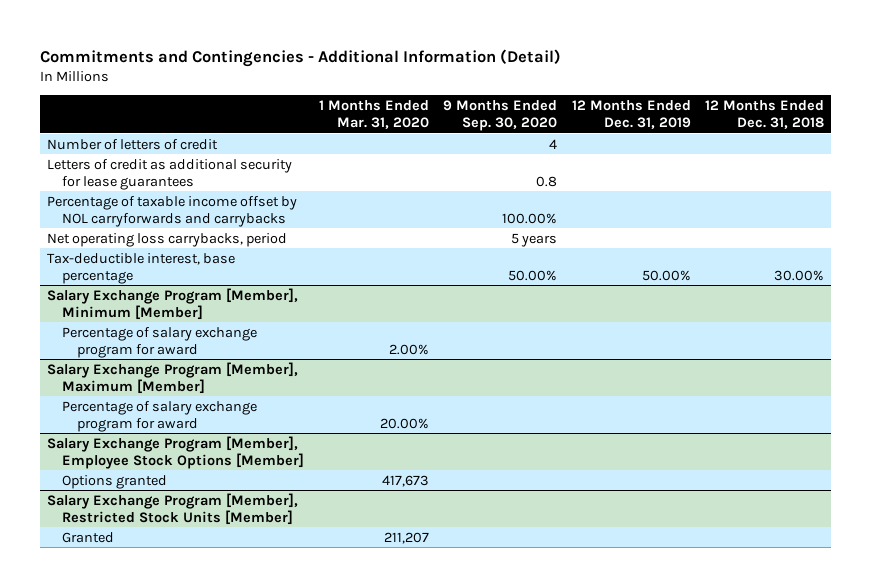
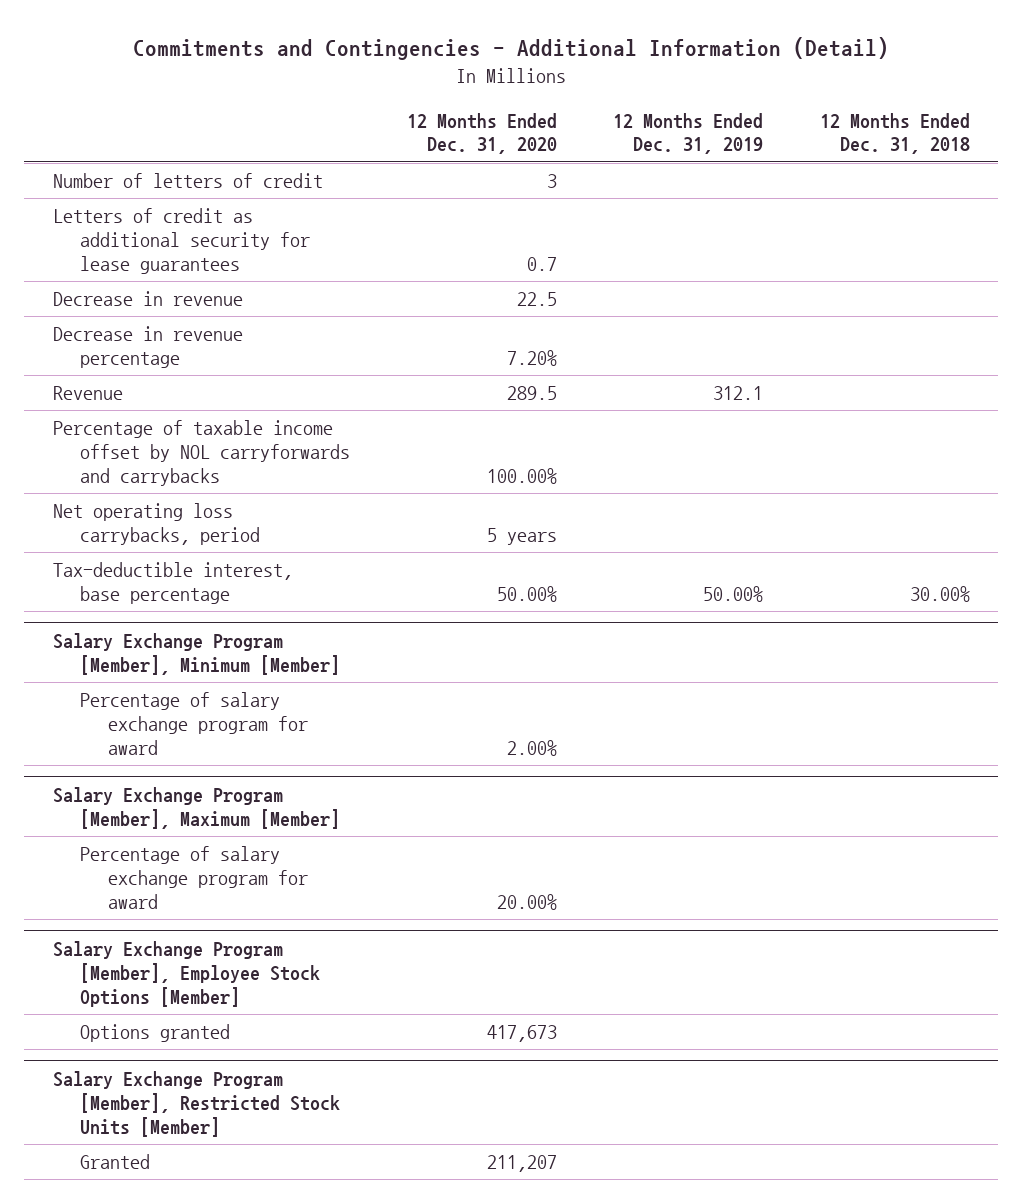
[318,100,429,130] 1 Months Ended Mar. 31, 2020 -> none
[443,100,558,132] 9 Months Ended Sep. 30, 2020 -> none
none -> [406,112,557,155] 12 Months Ended Dec. 31, 2020
none -> [52,291,243,307] Decrease in revenue
none -> [52,326,243,369] Decrease in revenue percentage
none -> [52,386,123,401] Revenue

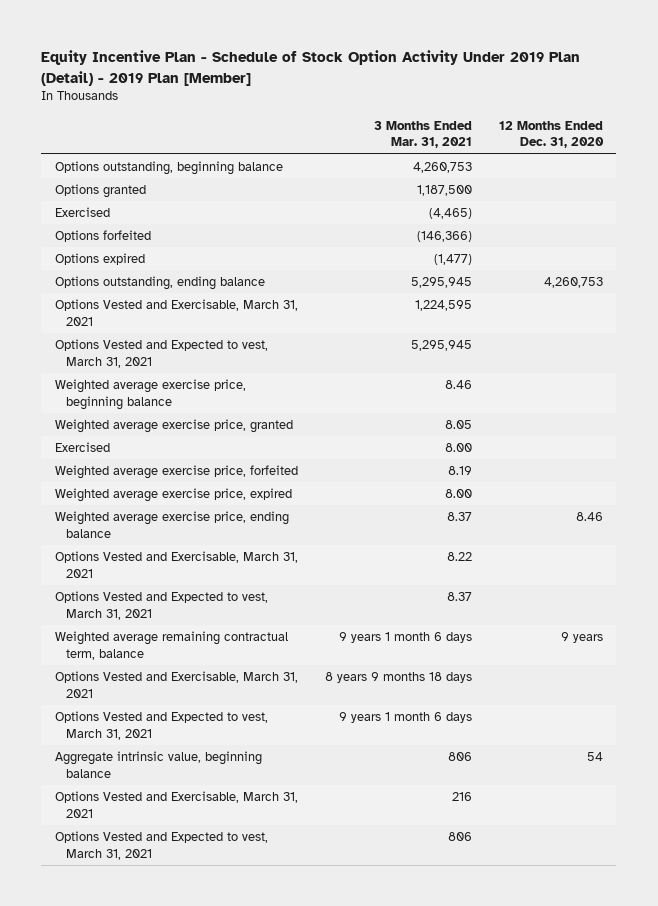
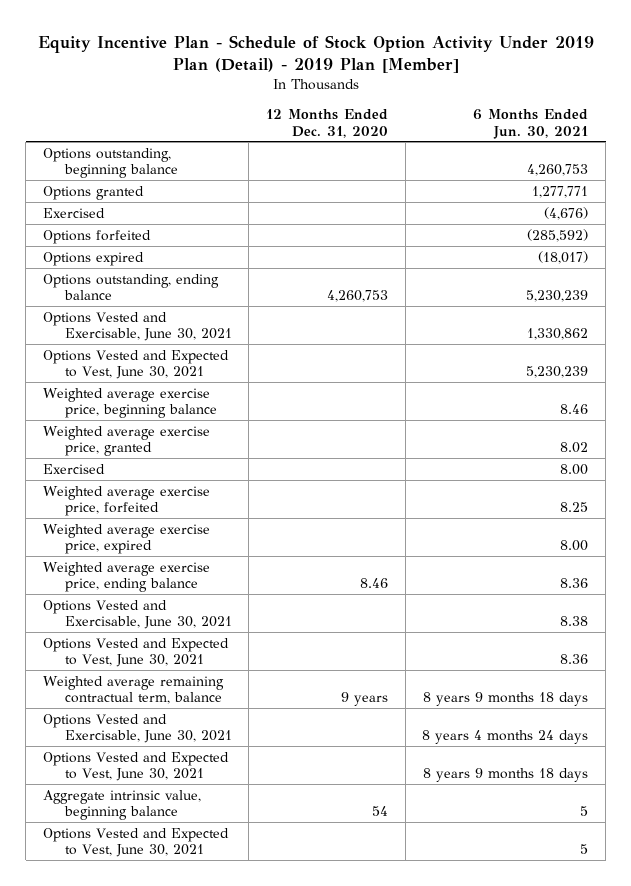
[373,120,472,149] 3 Months Ended Mar. 31, 2021 -> none
none -> [473,108,589,139] 6 Months Ended Jun. 30, 2021
[54,299,298,326] Options Vested and Exercisable, March 31, 2021 -> [43,311,232,342] Options Vested and Exercisable, June 30, 2021
[54,339,268,368] Options Vested and Expected to vest, March 31, 2021 -> [43,349,230,380] Options Vested and Expected to Vest, June 30, 2021
[54,551,298,578] Options Vested and Exercisable, March 31, 2021 -> [43,599,232,630] Options Vested and Exercisable, June 30, 2021
[54,591,268,620] Options Vested and Expected to vest, March 31, 2021 -> [43,637,230,668] Options Vested and Expected to Vest, June 30, 2021
[54,671,298,698] Options Vested and Exercisable, March 31, 2021 -> [43,713,232,744] Options Vested and Exercisable, June 30, 2021
[54,711,268,740] Options Vested and Expected to vest, March 31, 2021 -> [43,751,230,782] Options Vested and Expected to Vest, June 30, 2021
[54,791,298,818] Options Vested and Exercisable, March 31, 2021 -> none
[54,831,268,860] Options Vested and Expected to vest, March 31, 2021 -> [43,827,230,858] Options Vested and Expected to Vest, June 30, 2021

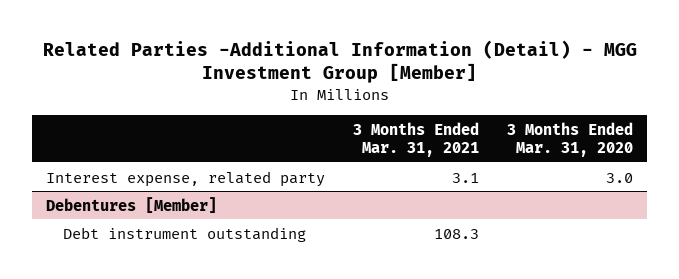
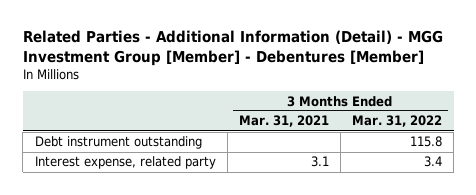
[42,39,637,84] Related Parties -Additional Information (Detail) - MGG Investment Group [Member] -> [22,30,443,66] Related Parties - Additional Information (Detail) - MGG Investment Group [Member] - Debentures [Member]
[507,121,634,157] 3 Months Ended Mar. 31, 2020 -> none
none -> [351,115,442,128] Mar. 31, 2022
none -> [34,136,202,150] Debt instrument outstanding
[46,196,218,213] Debentures [Member] -> none
[62,226,306,242] Debt instrument outstanding -> none

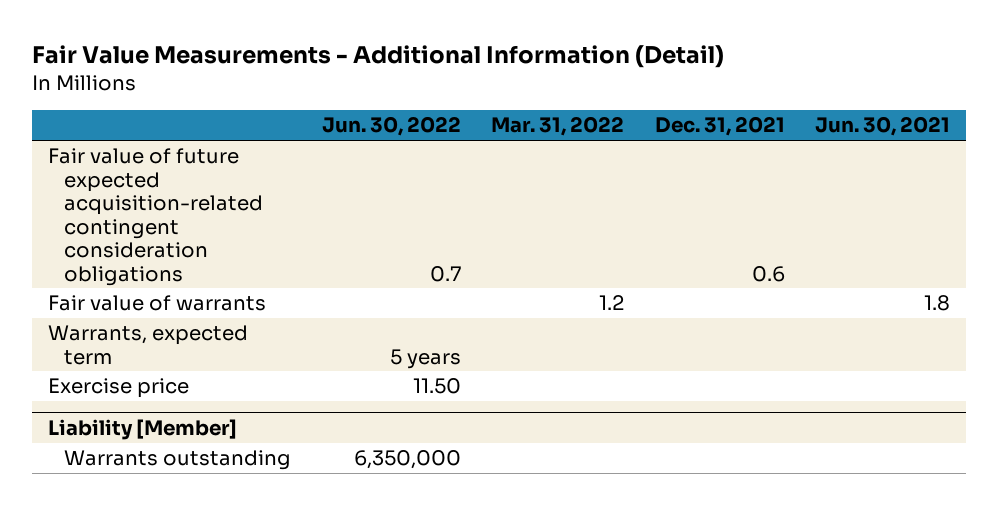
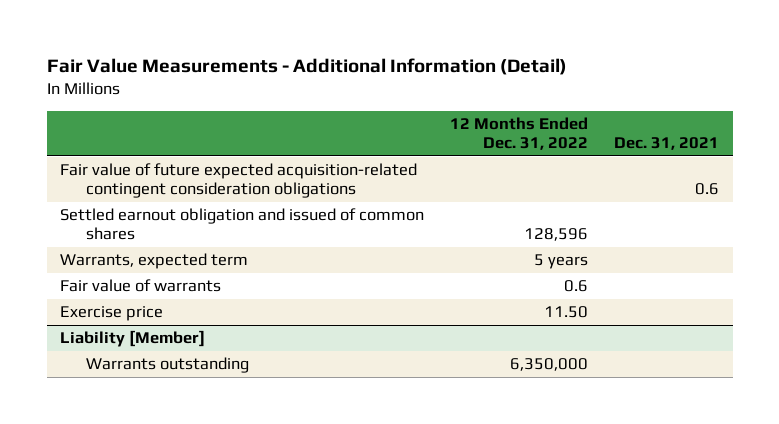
[321,116,461,137] Jun. 30, 2022 -> none
[491,116,625,137] Mar. 31, 2022 -> none
[815,116,951,137] Jun. 30, 2021 -> none
none -> [450,117,589,151] 12 Months Ended Dec. 31, 2022
none -> [59,208,424,241] Settled earnout obligation and issued of common shares
[47,295,266,312] Fair value of warrants -> [59,279,221,293] Fair value of warrants

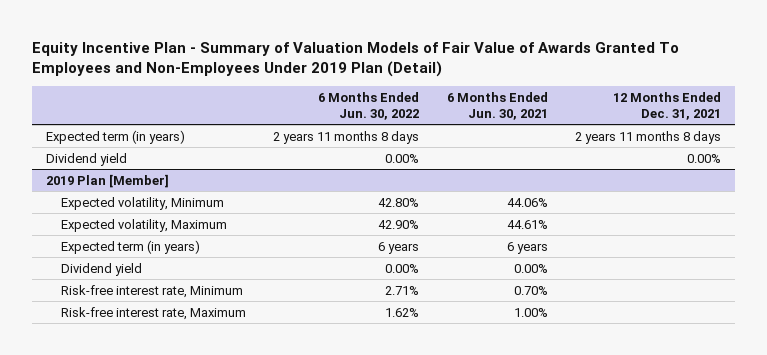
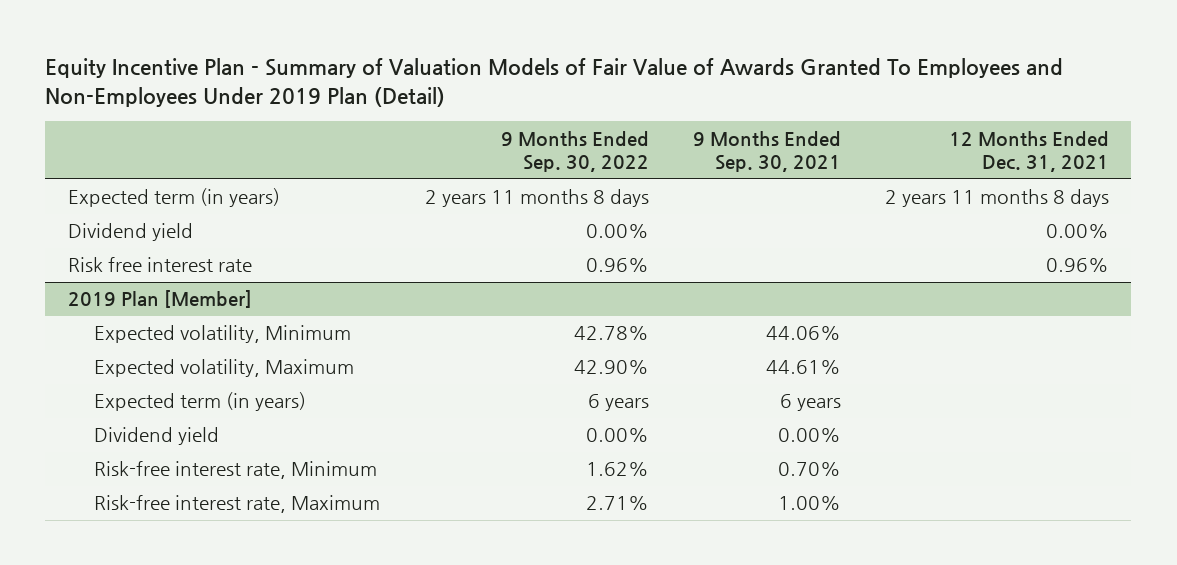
[318,91,420,120] 6 Months Ended Jun. 30, 2022 -> none
[446,91,548,120] 6 Months Ended Jun. 30, 2021 -> none
none -> [500,130,649,173] 9 Months Ended Sep. 30, 2022
none -> [692,130,841,173] 9 Months Ended Sep. 30, 2021
none -> [67,257,252,273] Risk free interest rate

